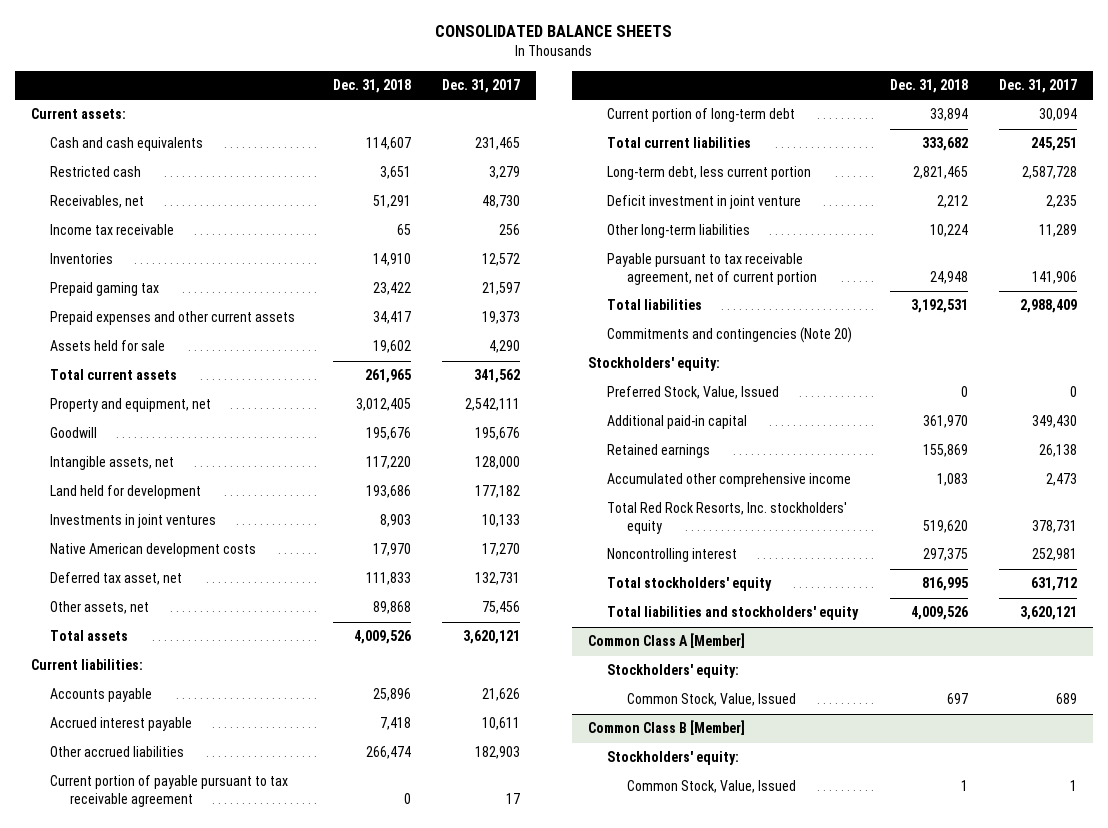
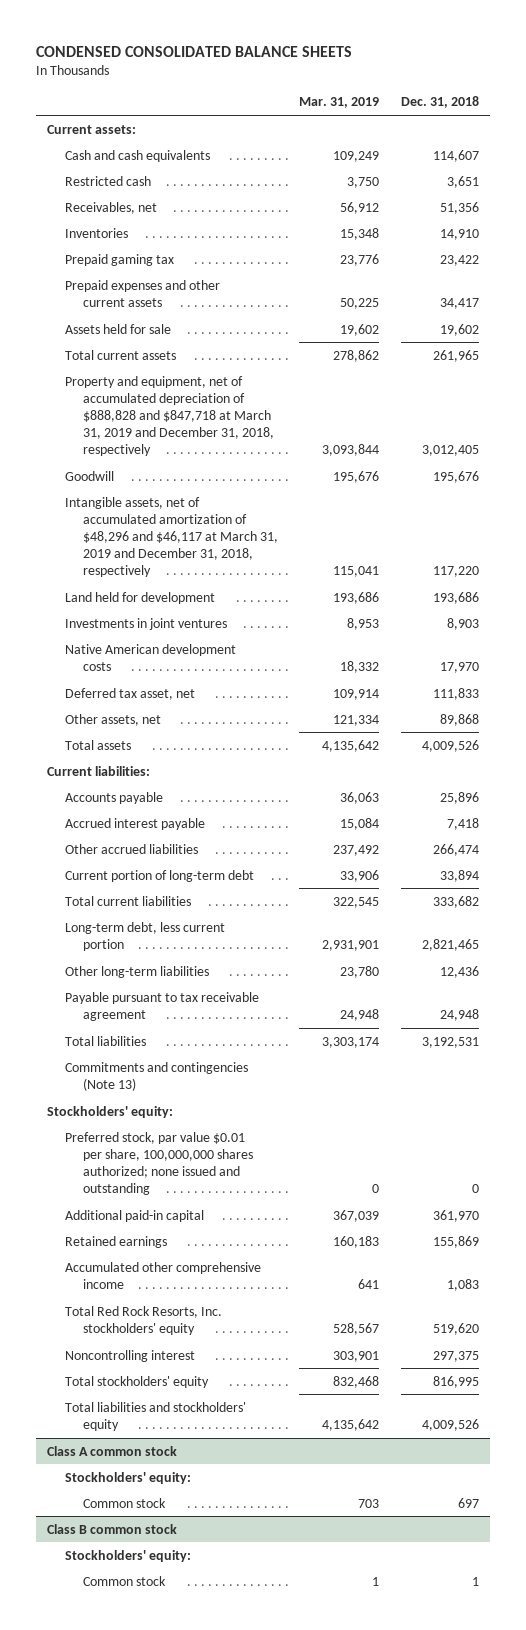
[435,25,673,38] CONSOLIDATED BALANCE SHEETS -> [36,46,353,58] CONDENSED CONSOLIDATED BALANCE SHEETS
[442,78,521,93] Dec. 31, 2017 -> none
none -> [299,97,380,109] Mar. 31, 2019
[50,224,175,236] Income tax receivable -> none
[372,195,411,209] 51,291 -> [440,201,480,214] 51,356
[50,398,212,413] Property and equipment, net -> [64,375,274,457] Property and equipment, net of accumulated depreciation of $888,828 and $847,718 at March 31, 2019 and December 31, 2018, respectively
[50,456,175,471] Intangible assets, net -> [64,496,278,578] Intangible assets, net of accumulated amortization of $48,296 and $46,117 at March 31, 2019 and December 31, 2018, respectively
[50,775,289,807] Current portion of payable pursuant to tax receivable agreement -> none
[607,195,802,210] Deficit investment in joint venture -> none
[929,224,968,238] 10,224 -> [440,965,480,978] 12,436
[607,253,817,285] Payable pursuant to tax receivable agreement, net of current portion -> [64,991,259,1021] Payable pursuant to tax receivable agreement
[607,327,853,344] Commitments and contingencies (Note 20) -> [64,1061,248,1091] Commitments and contingencies (Note 13)
[607,386,780,400] Preferred Stock, Value, Issued -> [64,1131,253,1196] Preferred stock, par value $0.01 per share, 100,000,000 shares authorized; none issued and outstanding
[587,633,745,649] Common Class A [Member] -> [47,1445,178,1456] Class A common stock
[626,693,796,707] Common Stock, Value, Issued -> [82,1497,166,1508] Common stock
[587,720,745,736] Common Class B [Member] -> [47,1523,178,1534] Class B common stock
[626,780,796,794] Common Stock, Value, Issued -> [82,1575,166,1586] Common stock

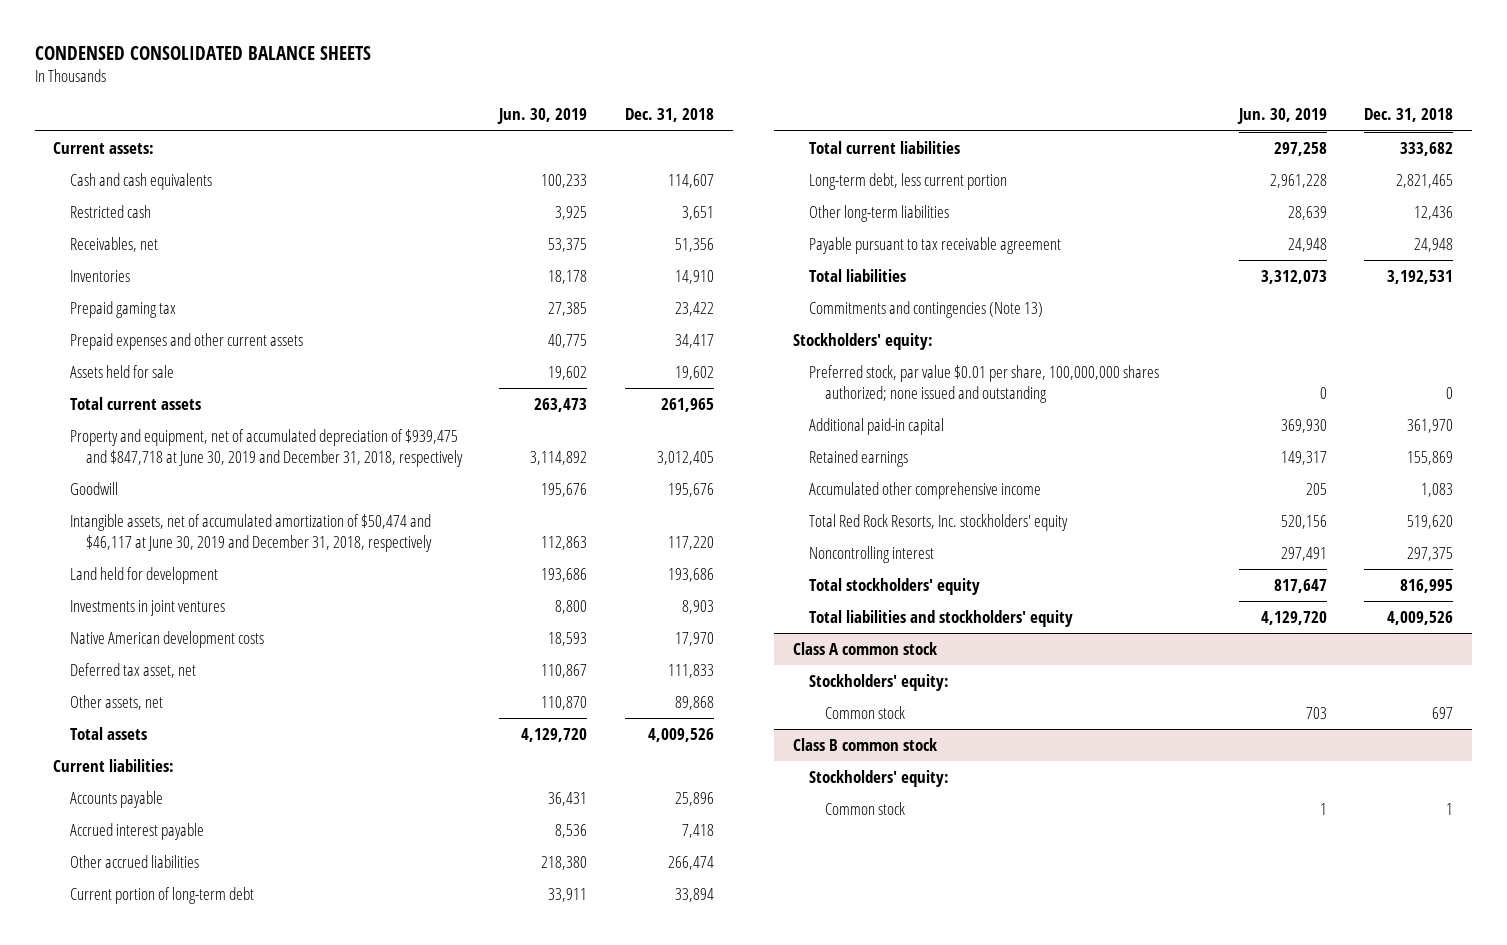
[299,97,380,109] Mar. 31, 2019 -> none
none -> [497,108,588,125] Jun. 30, 2019
[64,375,274,457] Property and equipment, net of accumulated depreciation of $888,828 and $847,718 at March 31, 2019 and December 31, 2018, respectively -> [69,429,463,467] Property and equipment, net of accumulated depreciation of $939,475 and $847,718 at June 30, 2019 and December 31, 2018, respectively
[64,496,278,578] Intangible assets, net of accumulated amortization of $48,296 and $46,117 at March 31, 2019 and December 31, 2018, respectively -> [69,514,432,552] Intangible assets, net of accumulated amortization of $50,474 and $46,117 at June 30, 2019 and December 31, 2018, respectively

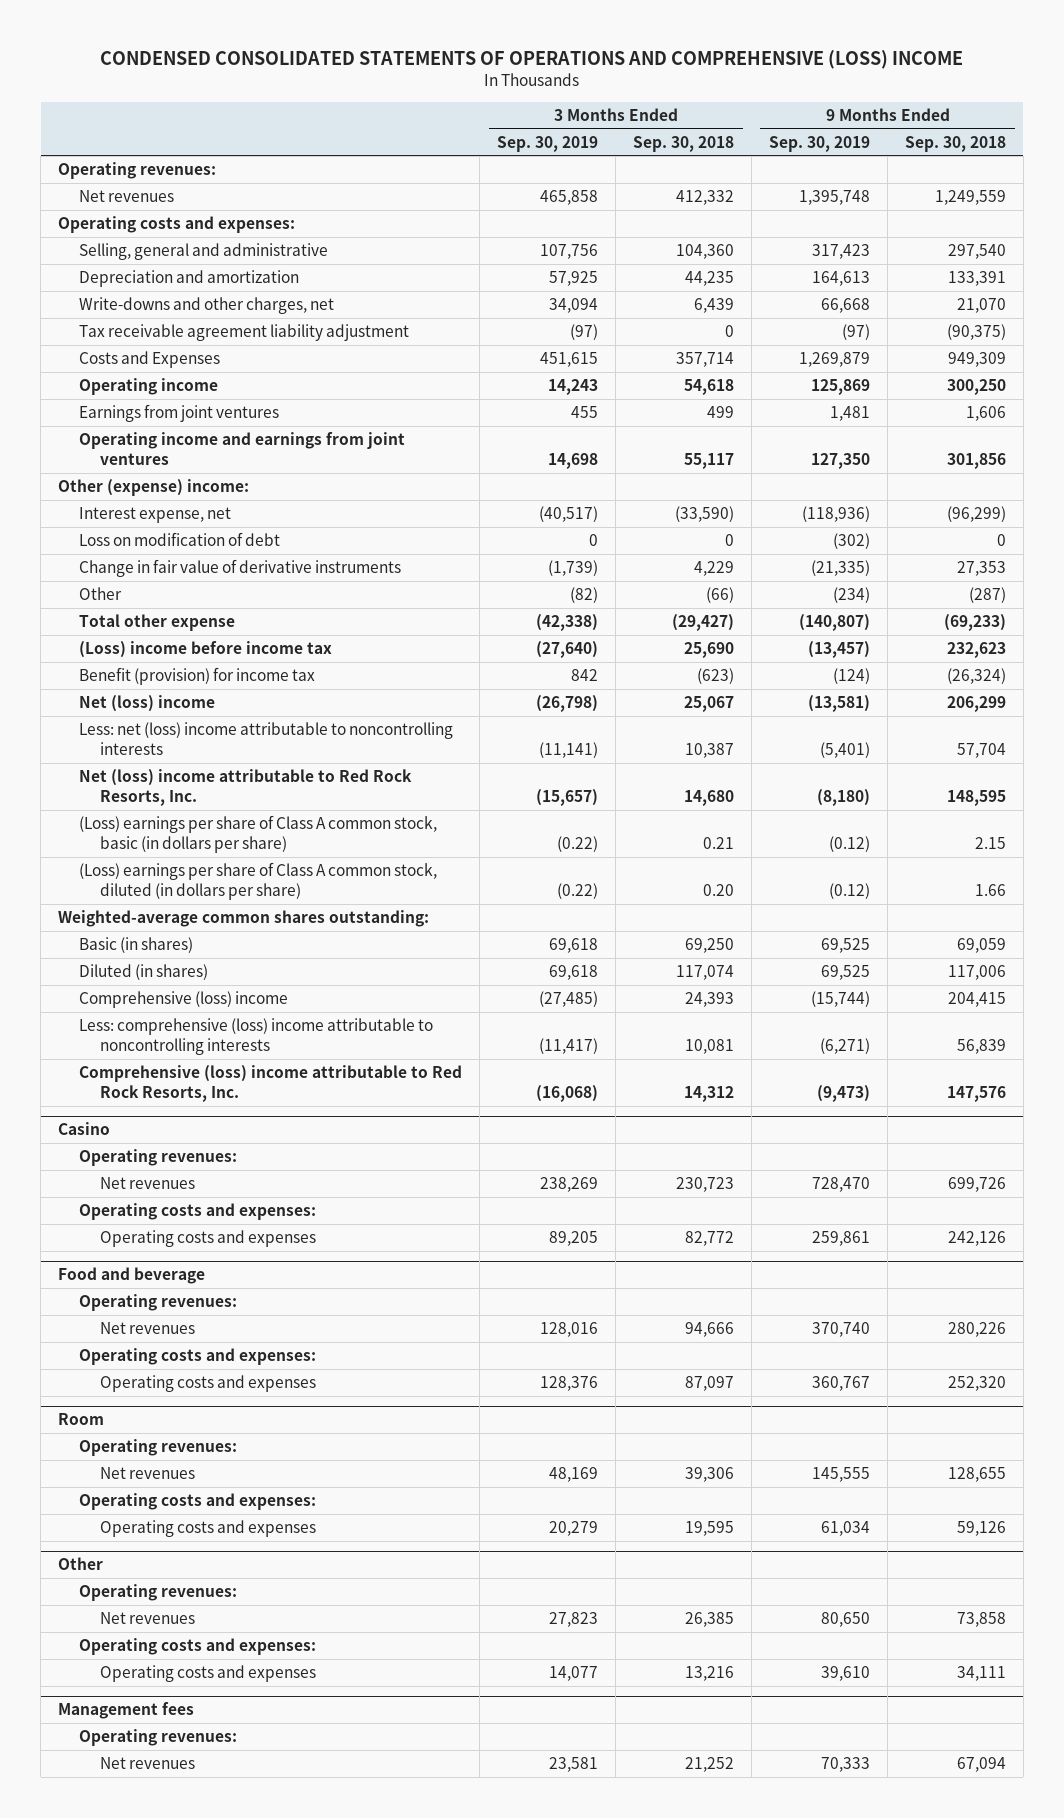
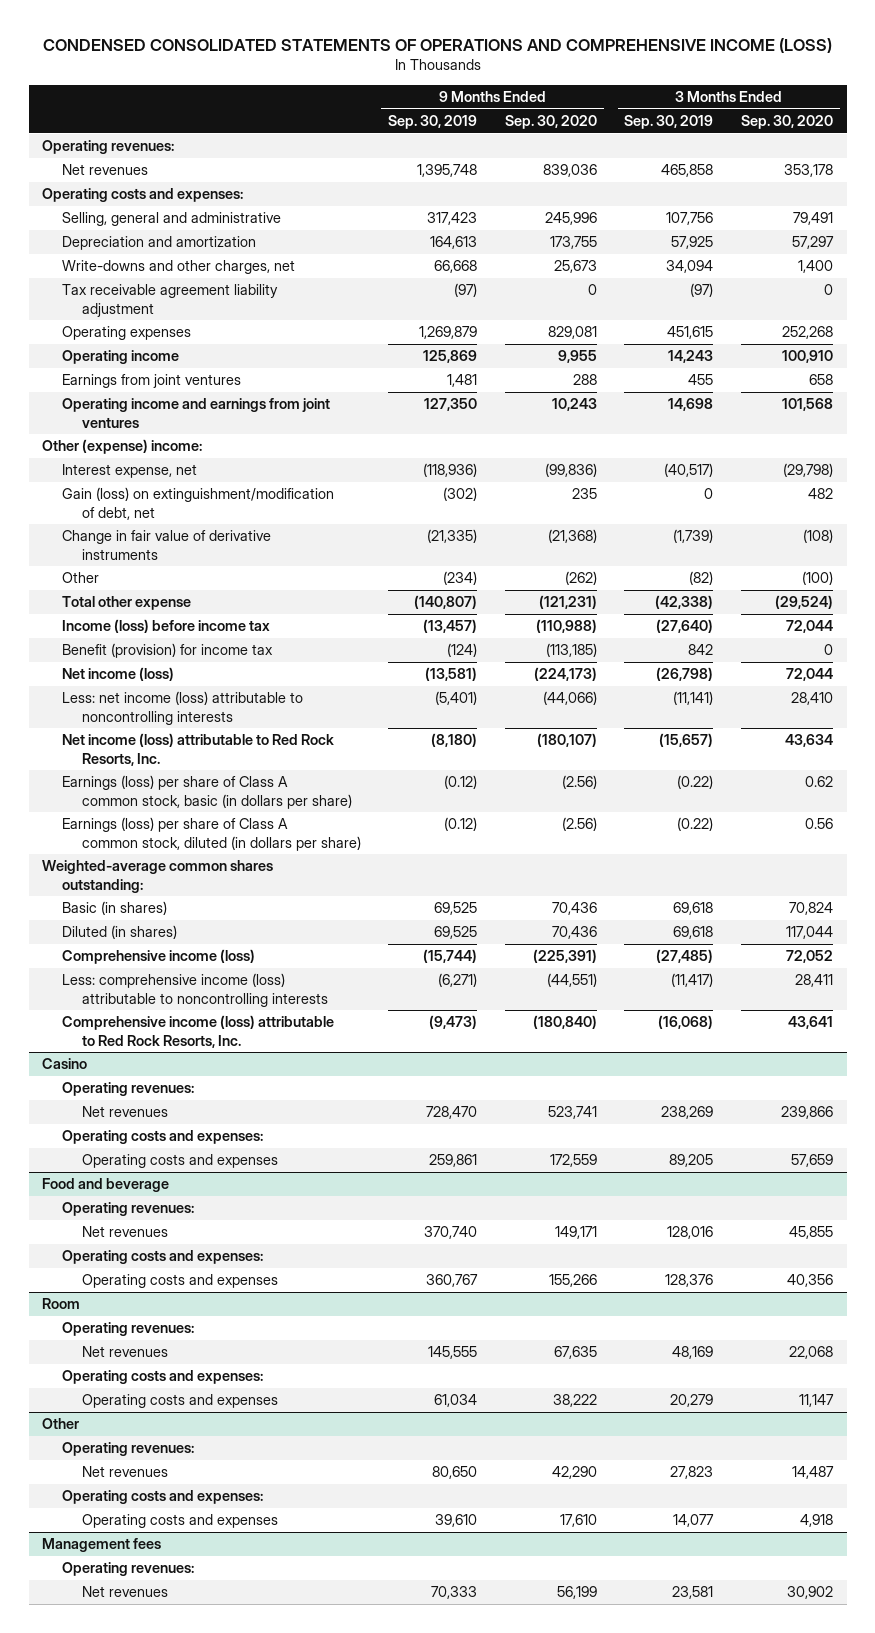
[100,50,964,70] CONDENSED CONSOLIDATED STATEMENTS OF OPERATIONS AND COMPREHENSIVE (LOSS) INCOME -> [42,37,832,53] CONDENSED CONSOLIDATED STATEMENTS OF OPERATIONS AND COMPREHENSIVE INCOME (LOSS)
[633,135,735,152] Sep. 30, 2018 -> none
[904,135,1006,152] Sep. 30, 2018 -> none
none -> [504,114,597,129] Sep. 30, 2020
none -> [740,114,833,129] Sep. 30, 2020
[79,351,221,369] Costs and Expenses -> [62,326,192,341] Operating expenses
[79,532,281,547] Loss on modification of debt -> [62,487,335,520] Gain (loss) on extinguishment/modification of debt, net
[79,641,333,659] (Loss) income before income tax -> [62,619,271,634] Income (loss) before income tax
[79,695,216,713] Net (loss) income -> [62,667,175,682] Net income (loss)
[79,722,454,756] Less: net (loss) income attributable to noncontrolling interests -> [62,691,304,725] Less: net income (loss) attributable to noncontrolling interests
[79,769,413,807] Net (loss) income attributable to Red Rock Resorts, Inc. -> [62,733,335,766] Net income (loss) attributable to Red Rock Resorts, Inc.
[79,815,438,854] (Loss) earnings per share of Class A common stock, basic (in dollars per share) -> [62,775,352,809] Earnings (loss) per share of Class A common stock, basic (in dollars per share)
[79,862,438,901] (Loss) earnings per share of Class A common stock, diluted (in dollars per share) -> [62,817,361,851] Earnings (loss) per share of Class A common stock, diluted (in dollars per share)
[79,991,289,1009] Comprehensive (loss) income -> [62,949,256,965] Comprehensive income (loss)
[79,1018,434,1056] Less: comprehensive (loss) income attributable to noncontrolling interests -> [62,973,328,1007] Less: comprehensive income (loss) attributable to noncontrolling interests
[79,1065,463,1103] Comprehensive (loss) income attributable to Red Rock Resorts, Inc. -> [62,1015,335,1048] Comprehensive income (loss) attributable to Red Rock Resorts, Inc.

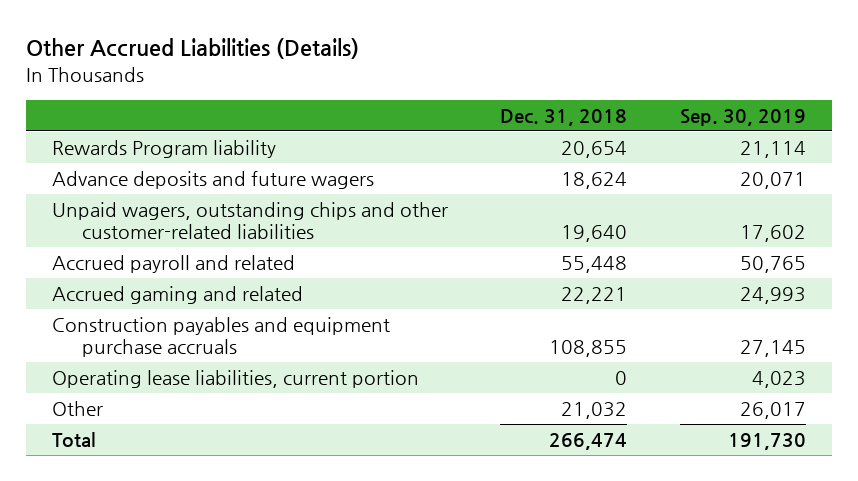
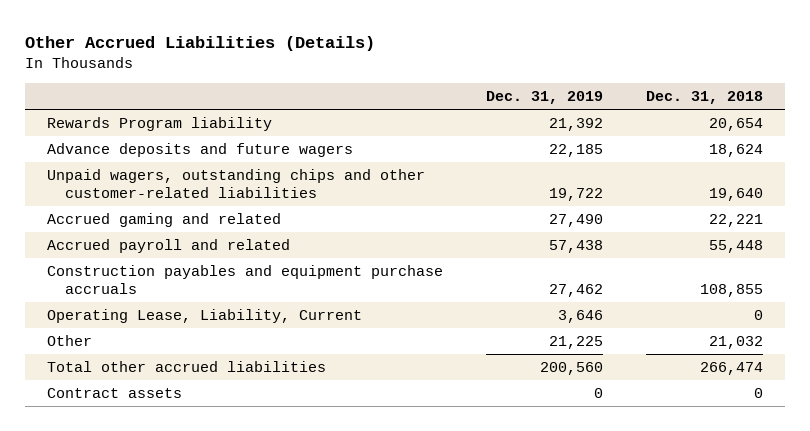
[679,109,806,127] Sep. 30, 2019 -> none
none -> [485,91,603,105] Dec. 31, 2019
[52,255,296,274] Accrued payroll and related -> [46,238,290,253] Accrued payroll and related
[52,370,420,389] Operating lease liabilities, current portion -> [46,308,362,323] Operating Lease, Liability, Current
[52,432,97,448] Total -> [46,360,326,372] Total other accrued liabilities
none -> [46,387,182,398] Contract assets

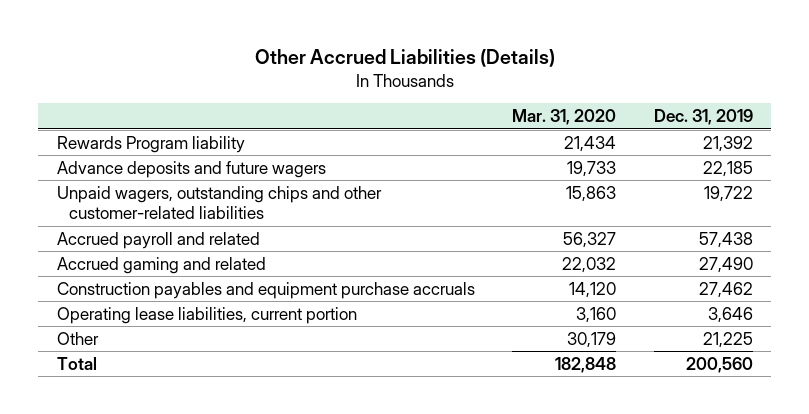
[646,91,764,105] Dec. 31, 2018 -> none
none -> [512,109,617,126] Mar. 31, 2020
[46,212,281,227] Accrued gaming and related -> [56,256,266,274] Accrued gaming and related
[46,308,362,323] Operating Lease, Liability, Current -> [56,306,357,324] Operating lease liabilities, current portion
[46,387,182,398] Contract assets -> none
[46,360,326,372] Total other accrued liabilities -> [56,356,97,370] Total

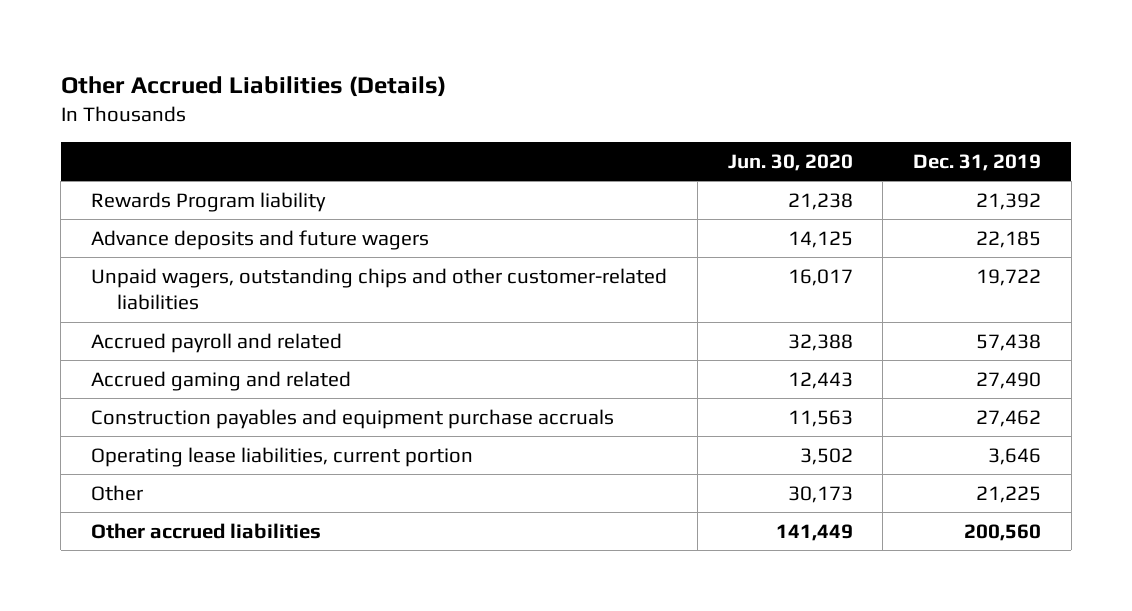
[512,109,617,126] Mar. 31, 2020 -> none
none -> [727,153,853,171] Jun. 30, 2020
[56,356,97,370] Total -> [91,522,322,539] Other accrued liabilities

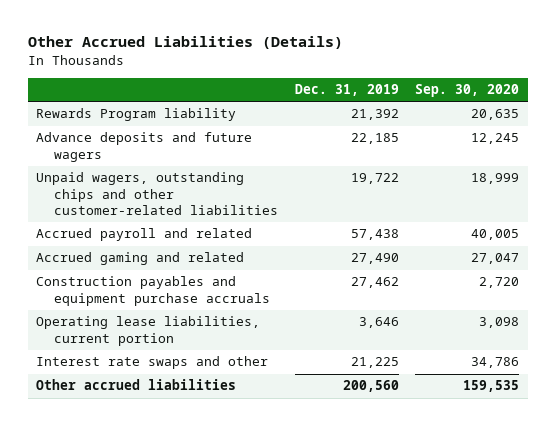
[727,153,853,171] Jun. 30, 2020 -> none
none -> [415,84,520,98] Sep. 30, 2020
[91,484,144,501] Other -> [35,356,268,370] Interest rate swaps and other

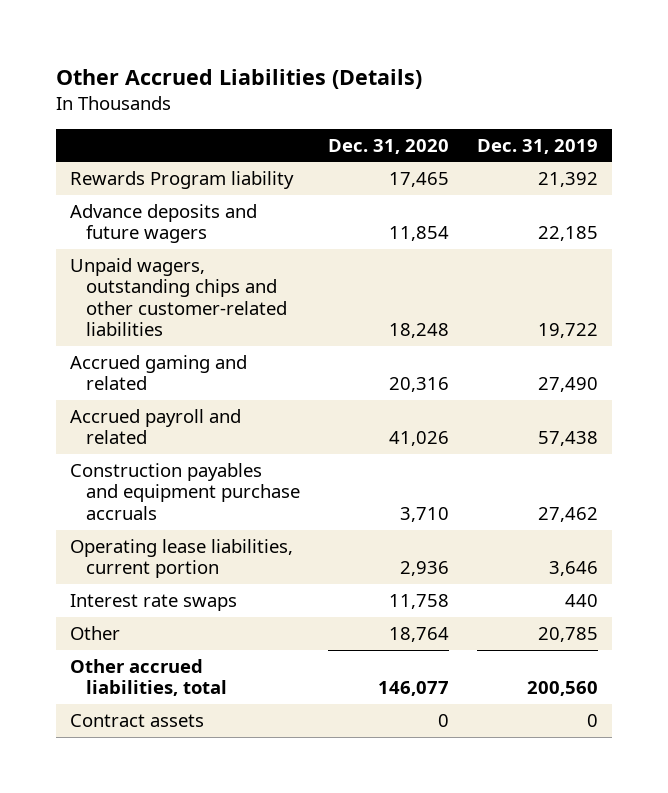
[415,84,520,98] Sep. 30, 2020 -> none
none -> [327,138,449,154] Dec. 31, 2020
[35,228,252,242] Accrued payroll and related -> [70,409,242,445] Accrued payroll and related
none -> [70,594,238,612] Interest rate swaps
[35,356,268,370] Interest rate swaps and other -> [70,626,121,641] Other
[350,357,399,369] 21,225 -> [538,627,599,643] 20,785
[35,379,236,391] Other accrued liabilities -> [70,659,227,697] Other accrued liabilities, total
none -> [70,714,205,728] Contract assets

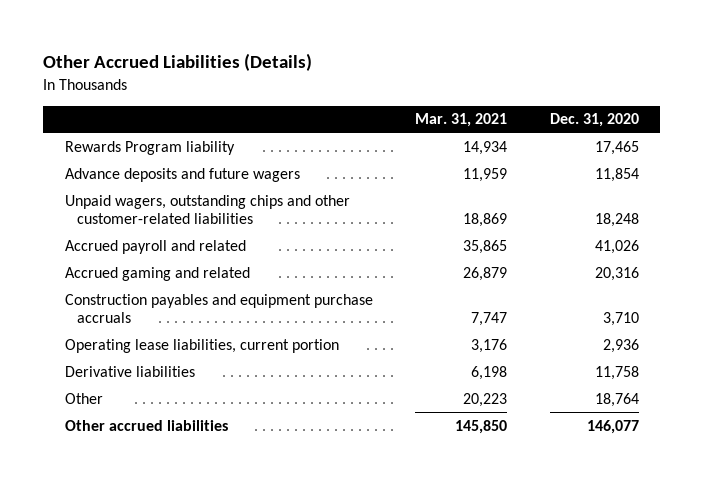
[477,138,599,154] Dec. 31, 2019 -> none
none -> [415,113,508,128] Mar. 31, 2021
[70,355,248,391] Accrued gaming and related -> [64,266,250,281] Accrued gaming and related
[70,594,238,612] Interest rate swaps -> [64,365,195,377] Derivative liabilities
[70,714,205,728] Contract assets -> none
[70,659,227,697] Other accrued liabilities, total -> [64,419,228,431] Other accrued liabilities

